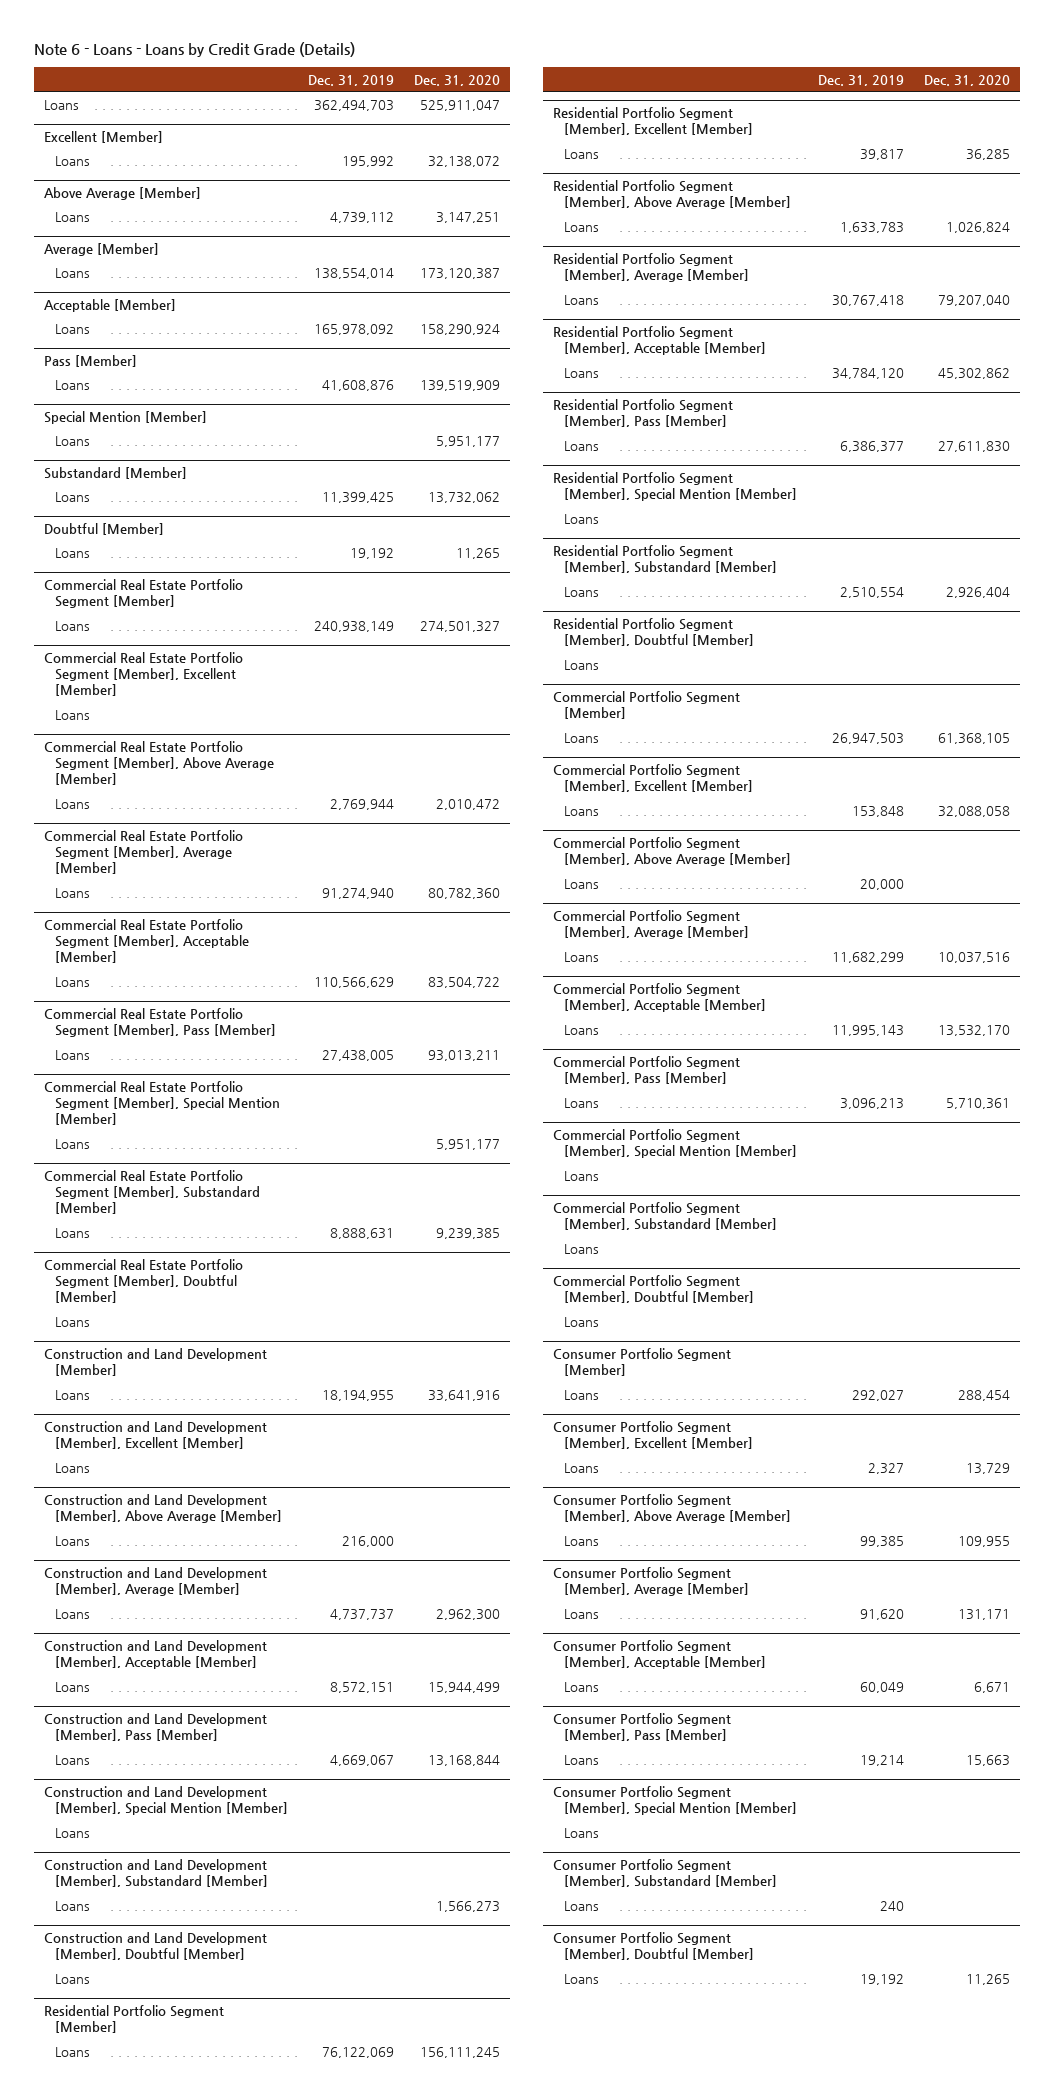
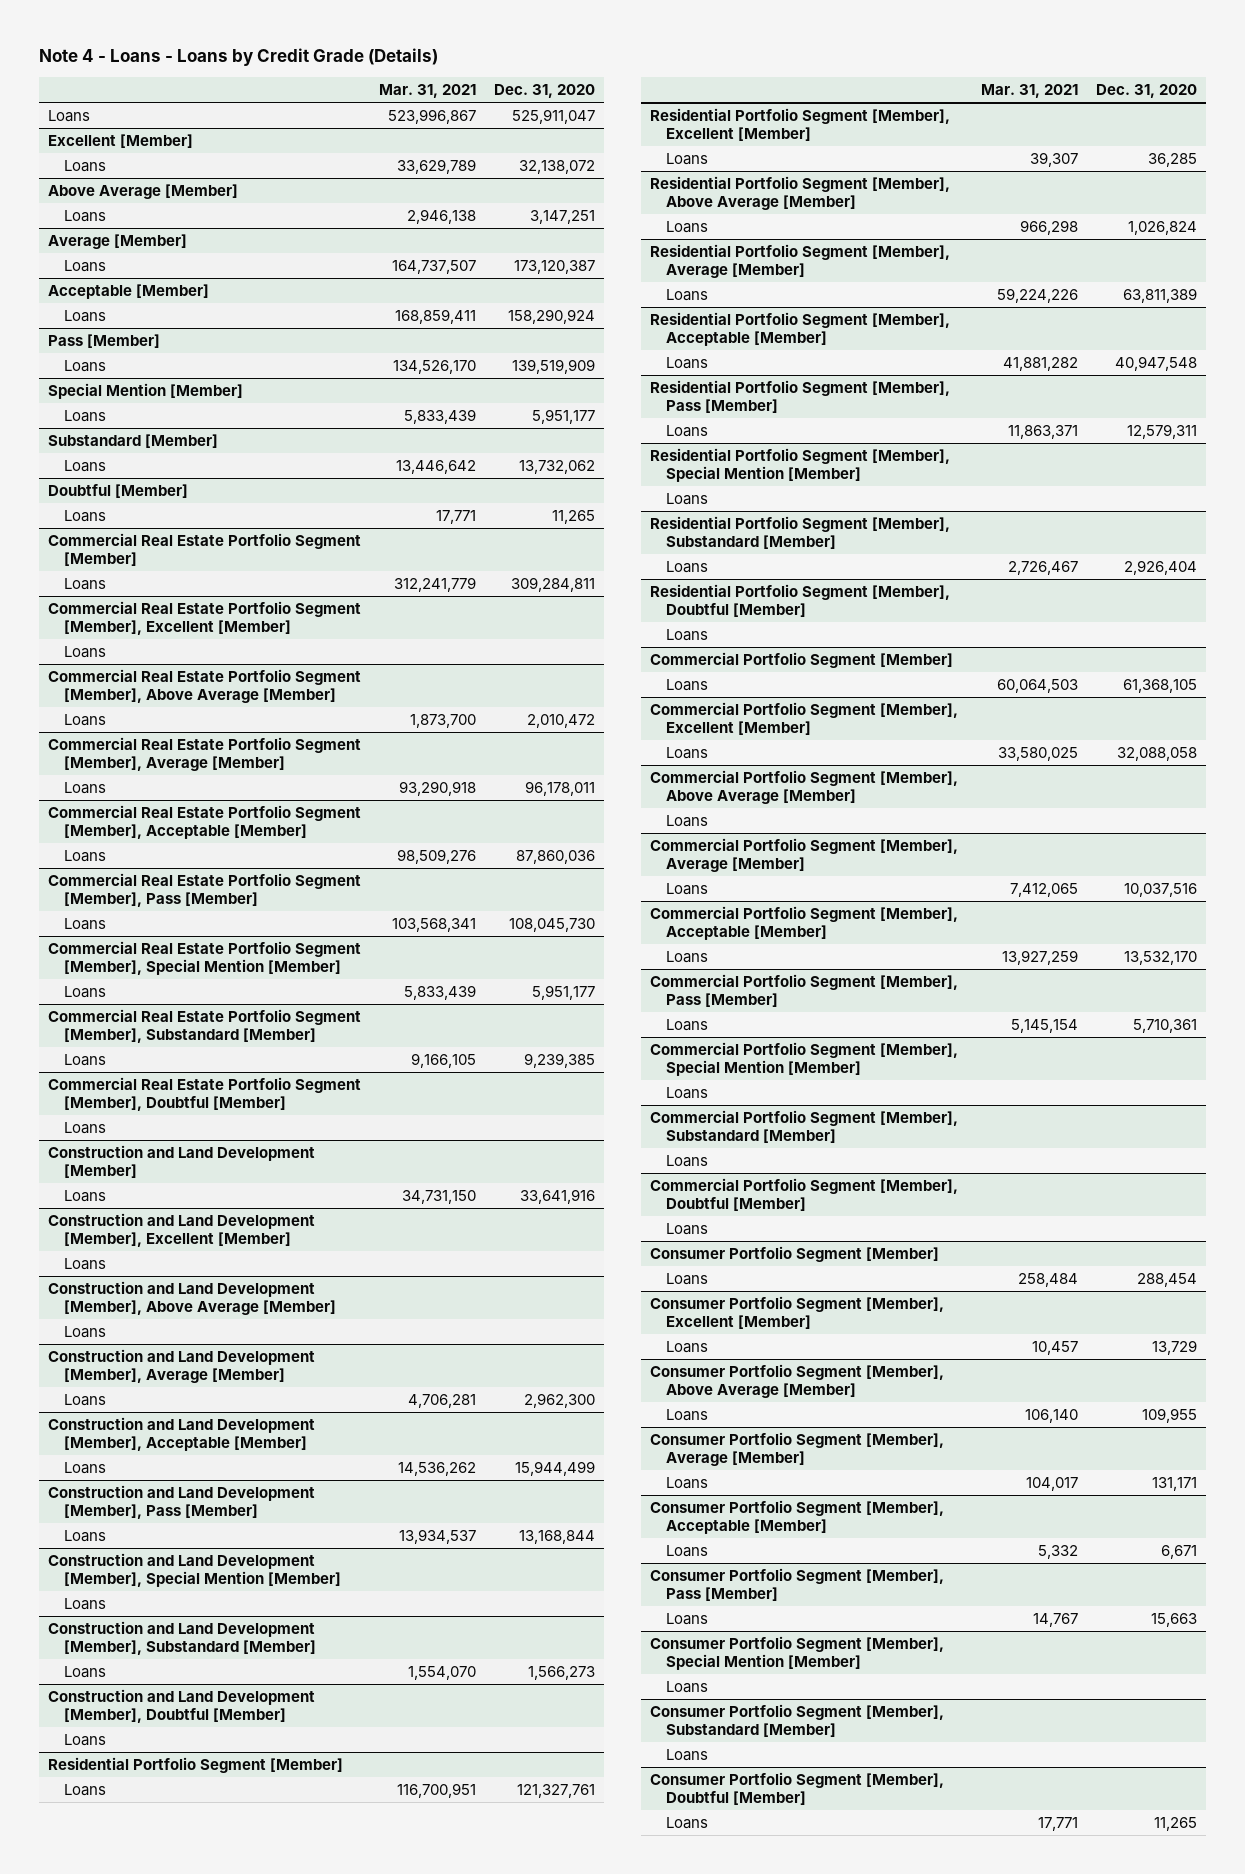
[33,41,355,57] Note 6 - Loans - Loans by Credit Grade (Details) -> [39,48,439,67] Note 4 - Loans - Loans by Credit Grade (Details)
[307,74,394,86] Dec. 31, 2019 -> none
none -> [379,84,477,99] Mar. 31, 2021
[420,620,501,632] 274,501,327 -> [510,577,595,593] 309,284,811
[428,887,501,899] 80,782,360 -> [524,781,595,797] 96,178,011
[428,976,501,988] 83,504,722 -> [515,850,595,865] 87,860,036
[428,1049,501,1061] 93,013,211 -> [508,918,595,933] 108,045,730
[420,2046,501,2058] 156,111,245 -> [516,1784,595,1799] 121,327,761
[937,294,1010,306] 79,207,040 -> [1122,288,1197,304] 63,811,389
[937,367,1010,379] 45,302,862 -> [1114,356,1197,372] 40,947,548
[937,440,1010,452] 27,611,830 -> [1126,424,1197,440] 12,579,311

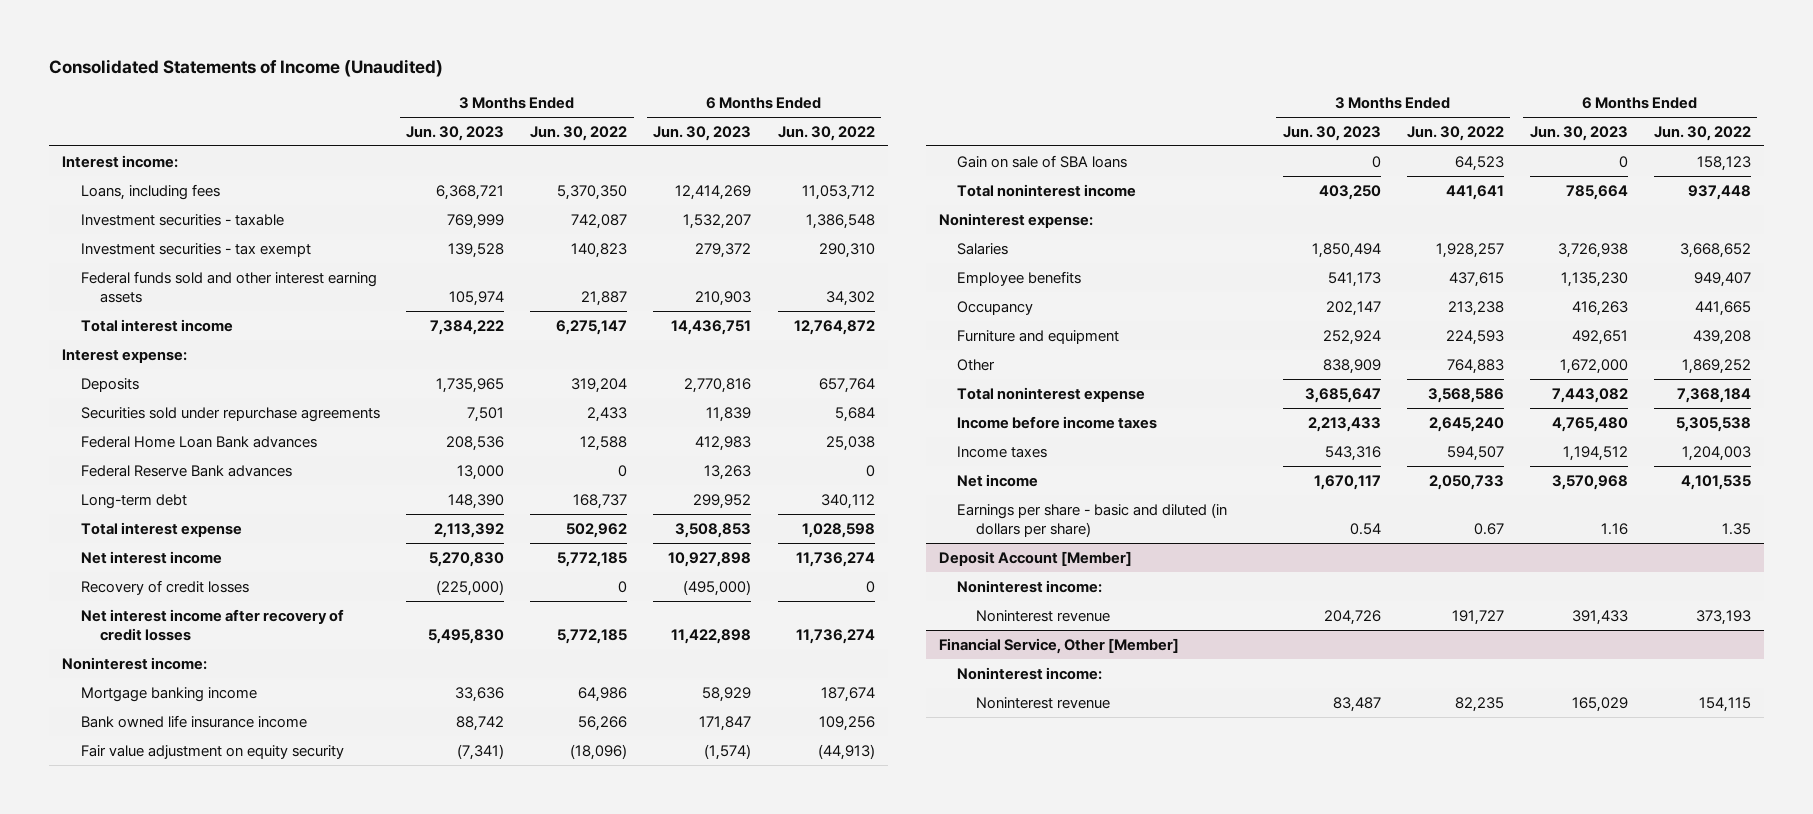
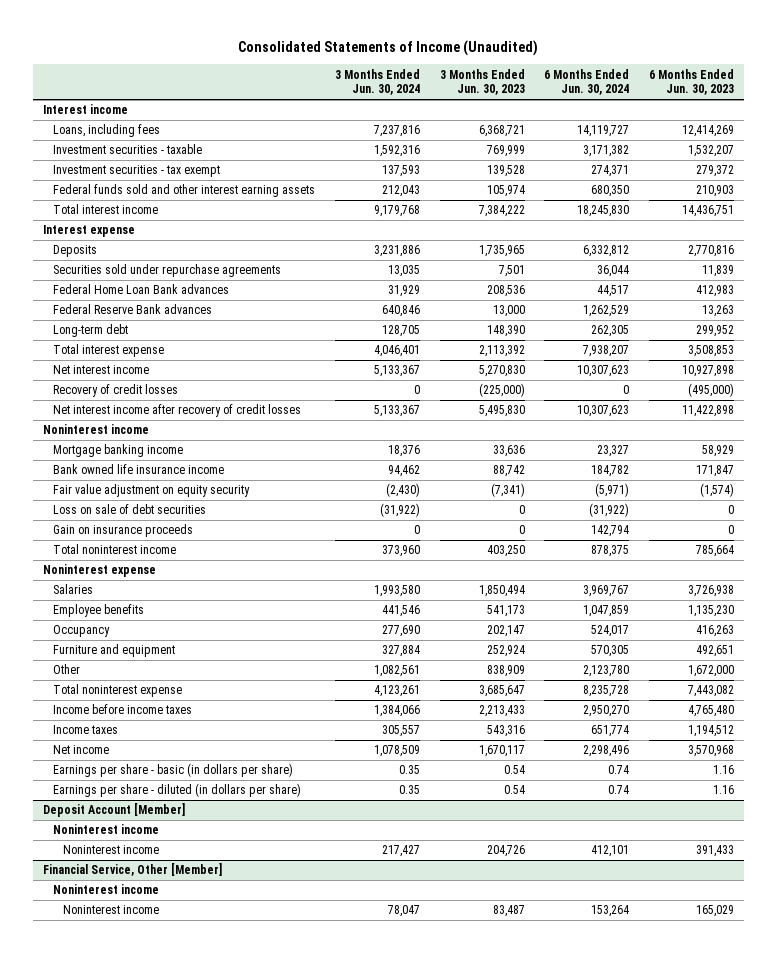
[530,125,628,141] Jun. 30, 2022 -> none
[777,125,875,141] Jun. 30, 2022 -> none
none -> [334,68,420,96] 3 Months Ended Jun. 30, 2024
none -> [544,68,630,96] 6 Months Ended Jun. 30, 2024
[62,154,179,168] Interest income: -> [43,104,129,115] Interest income
[62,348,188,363] Interest expense: -> [43,225,136,238] Interest expense
[62,656,208,670] Noninterest income: -> [43,424,150,435] Noninterest income
[957,154,1128,168] Gain on sale of SBA loans -> none
none -> [53,504,207,515] Loss on sale of debt securities
none -> [53,524,194,538] Gain on insurance proceeds
[938,212,1093,228] Noninterest expense: -> [43,564,157,578] Noninterest expense
[957,502,1228,538] Earnings per share - basic and diluted (in dollars per share) -> [53,763,294,778] Earnings per share - basic (in dollars per share)
none -> [53,783,302,798] Earnings per share - diluted (in dollars per share)
[957,579,1103,593] Noninterest income: -> [53,824,160,835] Noninterest income
[976,609,1111,622] Noninterest revenue -> [63,845,160,855] Noninterest income
[957,666,1103,680] Noninterest income: -> [53,884,160,895] Noninterest income
[976,696,1111,709] Noninterest revenue -> [63,905,160,915] Noninterest income

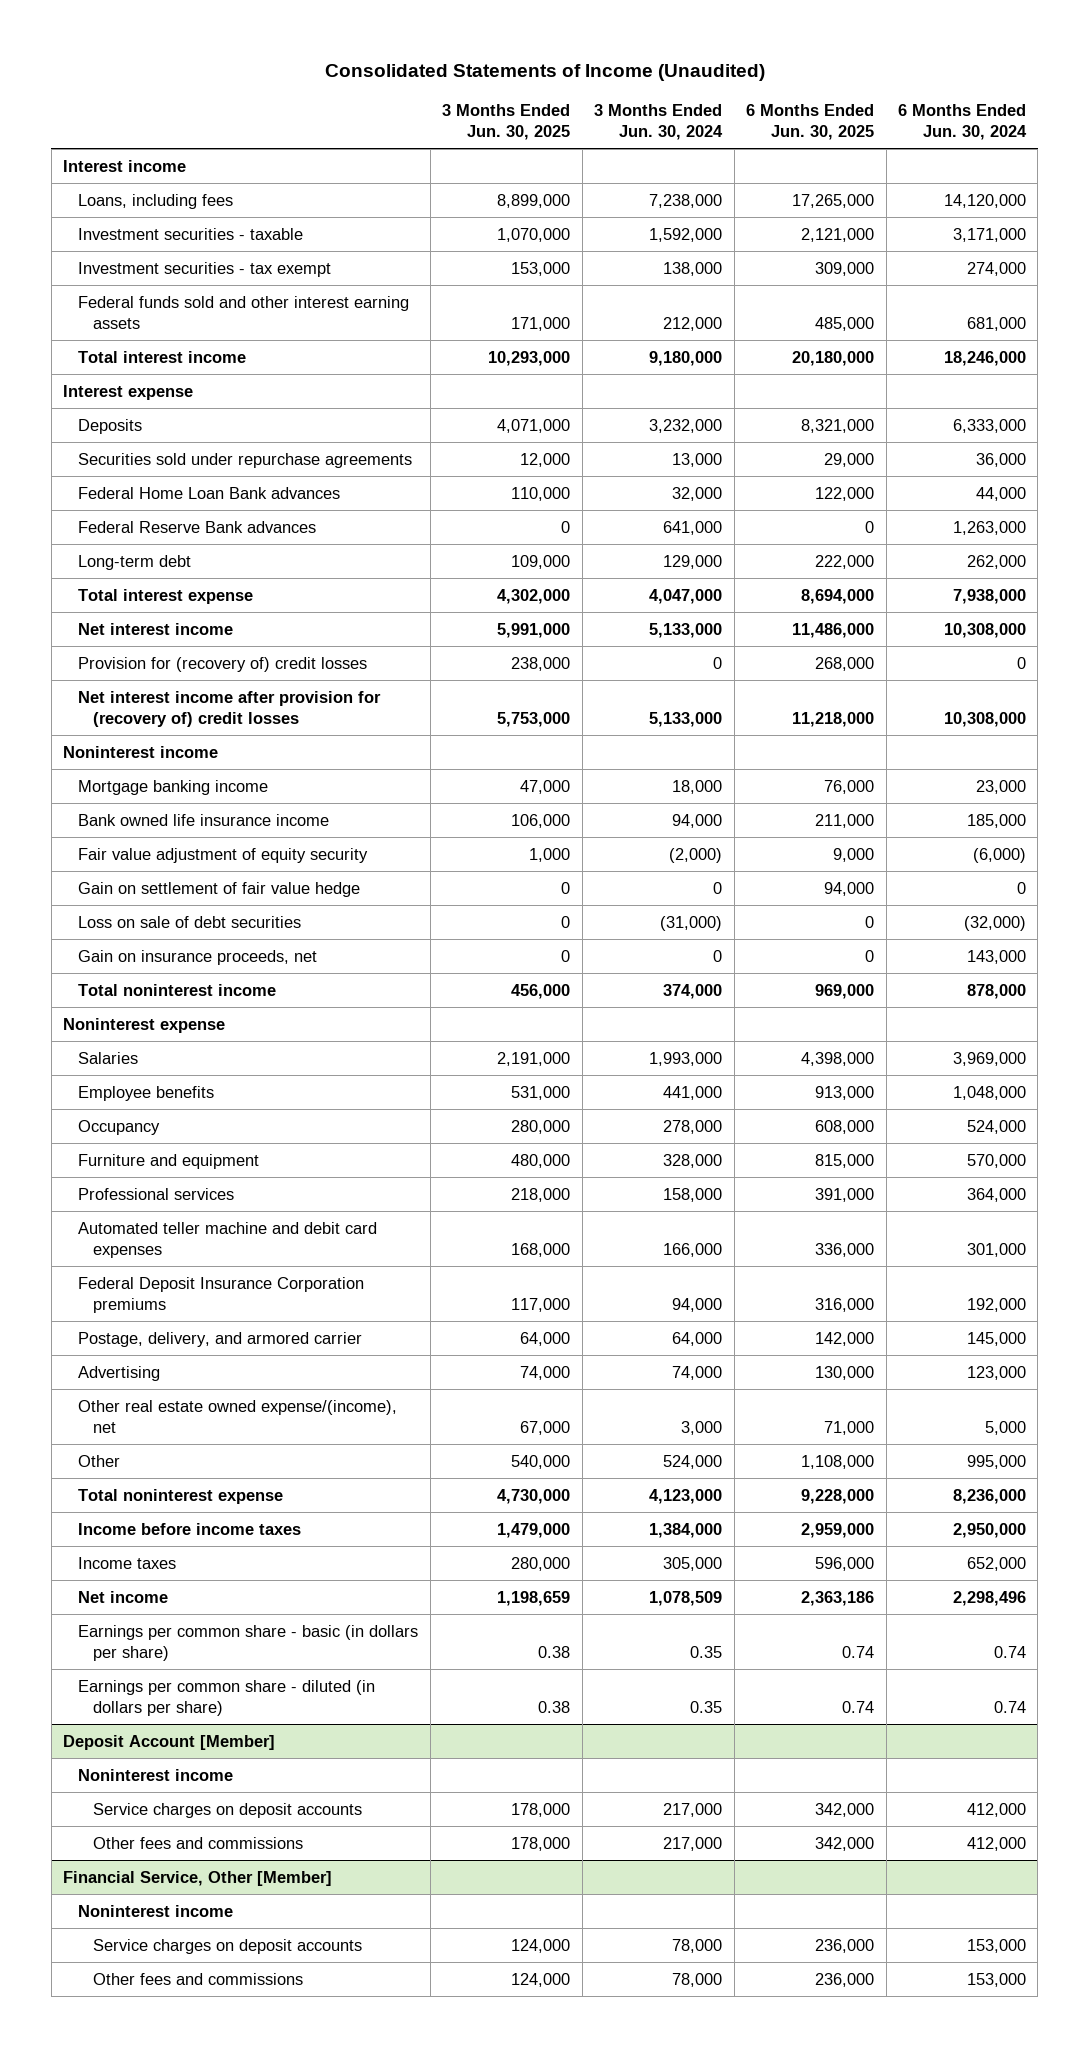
[439,68,525,96] 3 Months Ended Jun. 30, 2023 -> none
[648,68,734,96] 6 Months Ended Jun. 30, 2023 -> none
none -> [442,103,571,140] 3 Months Ended Jun. 30, 2025
none -> [746,103,875,140] 6 Months Ended Jun. 30, 2025
[373,125,420,138] 7,237,816 -> [649,193,723,208] 7,238,000
[577,125,630,138] 14,119,727 -> [943,193,1026,208] 14,120,000
[373,145,420,158] 1,592,316 -> [649,227,723,242] 1,592,000
[583,145,630,158] 3,171,382 -> [952,227,1026,242] 3,171,000
[381,165,420,178] 137,593 -> [663,261,723,276] 138,000
[591,165,630,178] 274,371 -> [966,261,1026,276] 274,000
[381,185,420,198] 212,043 -> [663,316,723,331] 212,000
[591,185,630,198] 680,350 -> [966,316,1026,331] 681,000
[373,205,420,218] 9,179,768 -> [649,350,723,366] 9,180,000
[577,205,630,218] 18,245,830 -> [943,350,1026,366] 18,246,000
[373,245,420,258] 3,231,886 -> [649,418,723,433] 3,232,000
[583,245,630,258] 6,332,812 -> [952,418,1026,433] 6,333,000
[387,265,420,278] 13,035 -> [672,452,723,467] 13,000
[597,265,630,278] 36,044 -> [975,452,1026,467] 36,000
[387,285,420,298] 31,929 -> [672,486,723,501] 32,000
[597,285,630,298] 44,517 -> [975,486,1026,501] 44,000
[381,305,420,318] 640,846 -> [663,520,723,535] 641,000
[583,305,630,318] 1,262,529 -> [952,520,1026,535] 1,263,000
[381,325,420,338] 128,705 -> [663,554,723,569] 129,000
[591,325,630,338] 262,305 -> [966,554,1026,569] 262,000
[373,345,420,358] 4,046,401 -> [649,588,723,604] 4,047,000
[583,345,630,358] 7,938,207 -> [952,588,1026,604] 7,938,000
[373,365,420,378] 5,133,367 -> [649,622,723,638] 5,133,000
[577,365,630,378] 10,307,623 -> [943,622,1026,638] 10,308,000
[53,384,179,398] Recovery of credit losses -> [78,656,368,672] Provision for (recovery of) credit losses
[53,404,302,418] Net interest income after recovery of credit losses -> [78,690,382,727] Net interest income after provision for (recovery of) credit losses
[373,405,420,418] 5,133,367 -> [649,711,723,727] 5,133,000
[577,405,630,418] 10,307,623 -> [943,711,1026,727] 10,308,000
[387,445,420,458] 18,376 -> [672,779,723,794] 18,000
[597,445,630,458] 23,327 -> [975,779,1026,794] 23,000
[387,465,420,478] 94,462 -> [672,813,723,828] 94,000
[591,465,630,478] 184,782 -> [966,813,1026,828] 185,000
[53,484,251,498] Fair value adjustment on equity security -> [78,847,369,863] Fair value adjustment of equity security
[385,483,420,498] (2,430) -> [669,847,723,863] (2,000)
[595,483,630,498] (5,971) -> [972,847,1026,863] (6,000)
none -> [78,881,361,897] Gain on settlement of fair value hedge
[379,503,420,518] (31,922) -> [660,915,723,931] (31,000)
[589,503,630,518] (31,922) -> [963,915,1026,931] (32,000)
[53,524,194,538] Gain on insurance proceeds -> [78,949,318,965] Gain on insurance proceeds, net
[591,525,630,538] 142,794 -> [966,949,1026,964] 143,000
[381,545,420,558] 373,960 -> [663,983,723,999] 374,000
[591,545,630,558] 878,375 -> [966,983,1026,999] 878,000
[373,585,420,598] 1,993,580 -> [649,1051,723,1066] 1,993,000
[583,585,630,598] 3,969,767 -> [952,1051,1026,1066] 3,969,000
[381,605,420,618] 441,546 -> [663,1085,723,1100] 441,000
[583,605,630,618] 1,047,859 -> [952,1085,1026,1100] 1,048,000
[381,625,420,638] 277,690 -> [663,1119,723,1134] 278,000
[591,625,630,638] 524,017 -> [966,1119,1026,1134] 524,000
[381,645,420,658] 327,884 -> [663,1153,723,1168] 328,000
[591,645,630,658] 570,305 -> [966,1153,1026,1168] 570,000
none -> [78,1187,235,1200] Professional services
none -> [78,1221,378,1258] Automated teller machine and debit card expenses
none -> [78,1276,365,1313] Federal Deposit Insurance Corporation premiums
none -> [78,1331,363,1347] Postage, delivery, and armored carrier
none -> [78,1365,161,1381] Advertising
none -> [78,1399,398,1433] Other real estate owned expense/(income), net
[373,665,420,678] 1,082,561 -> [663,1454,723,1469] 524,000
[583,665,630,678] 2,123,780 -> [966,1454,1026,1469] 995,000
[373,685,420,698] 4,123,261 -> [649,1488,723,1504] 4,123,000
[583,685,630,698] 8,235,728 -> [952,1488,1026,1504] 8,236,000
[373,705,420,718] 1,384,066 -> [649,1522,723,1538] 1,384,000
[583,705,630,718] 2,950,270 -> [952,1522,1026,1538] 2,950,000
[381,725,420,738] 305,557 -> [663,1556,723,1571] 305,000
[591,725,630,738] 651,774 -> [966,1556,1026,1571] 652,000
[53,763,294,778] Earnings per share - basic (in dollars per share) -> [78,1624,419,1661] Earnings per common share - basic (in dollars per share)
[53,783,302,798] Earnings per share - diluted (in dollars per share) -> [78,1679,376,1716] Earnings per common share - diluted (in dollars per share)
[63,845,160,855] Noninterest income -> none
none -> [93,1802,363,1818] Service charges on deposit accounts
none -> [93,1836,304,1849] Other fees and commissions
[63,905,160,915] Noninterest income -> none
none -> [93,1938,363,1954] Service charges on deposit accounts
none -> [93,1972,304,1985] Other fees and commissions

